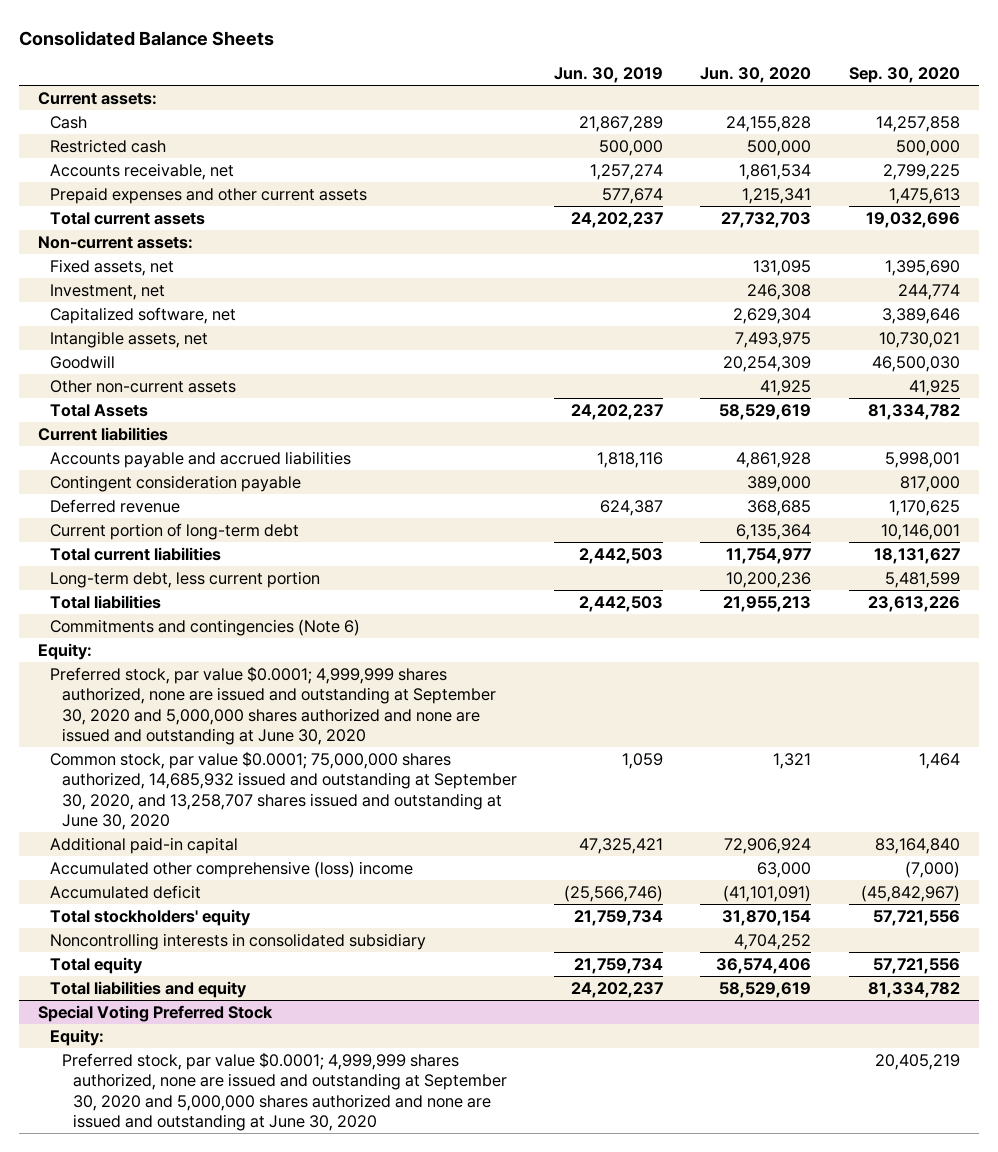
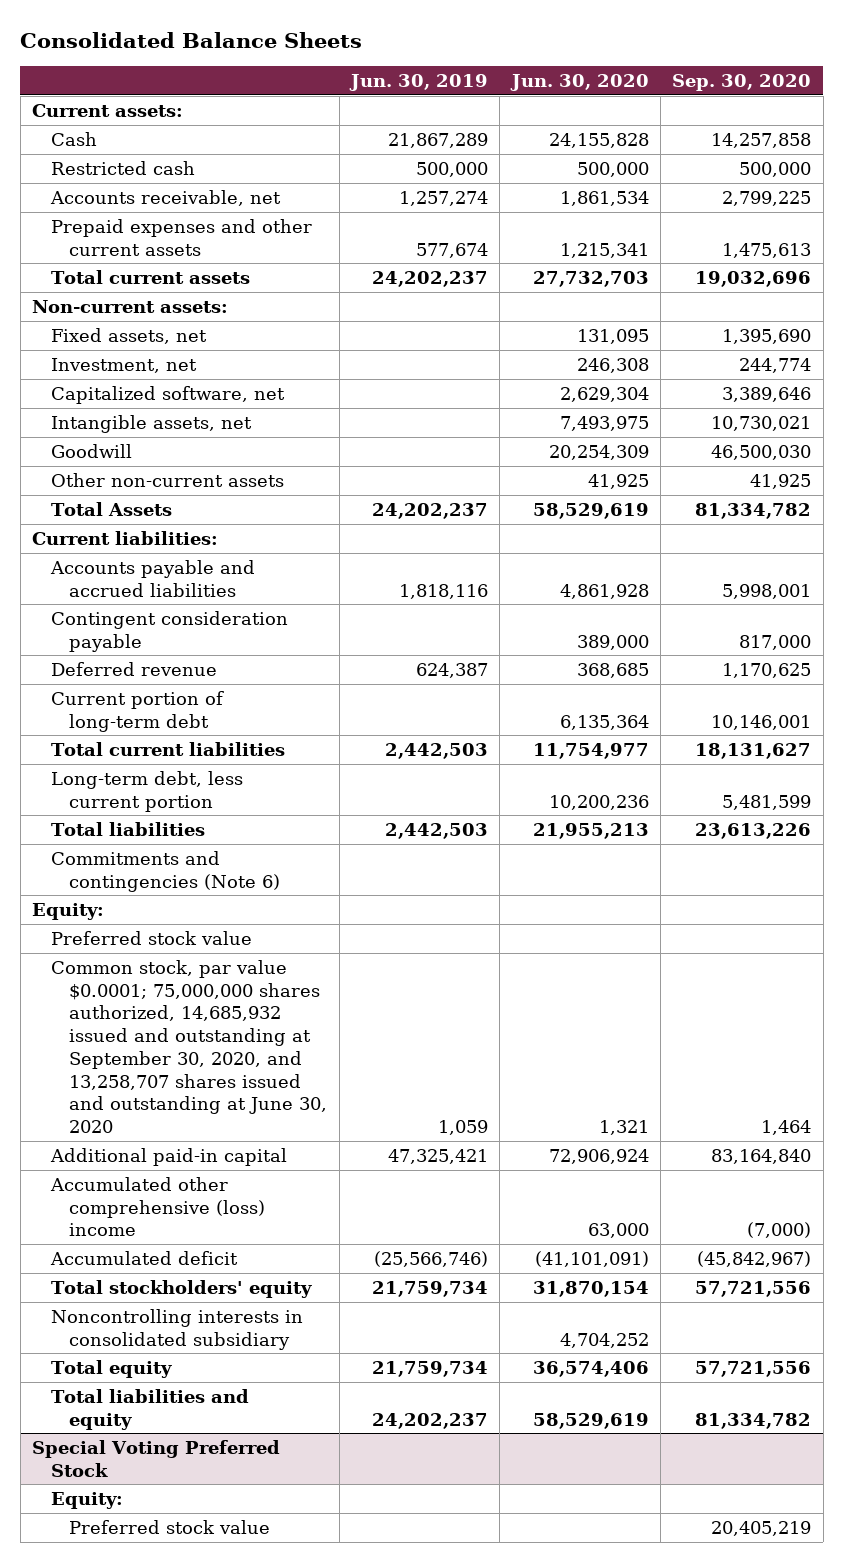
[38,426,169,441] Current liabilities -> [32,530,219,545] Current liabilities:
[49,665,496,745] Preferred stock, par value $0.0001; 4,999,999 shares authorized, none are issued and outstanding at September 30, 2020 and 5,000,000 shares authorized and none are issued and outstanding at June 30, 2020 -> [50,930,252,945] Preferred stock value
[61,1051,508,1131] Preferred stock, par value $0.0001; 4,999,999 shares authorized, none are issued and outstanding at September 30, 2020 and 5,000,000 shares authorized and none are issued and outstanding at June 30, 2020 -> [69,1519,271,1534] Preferred stock value

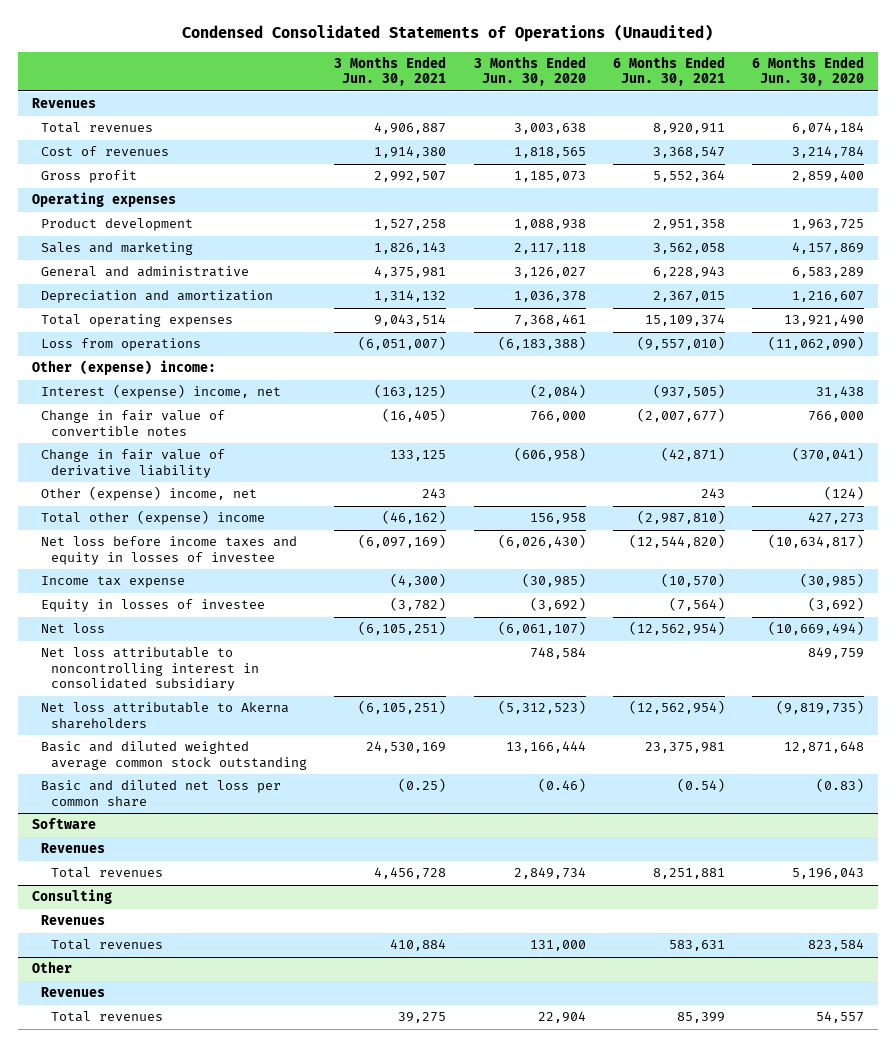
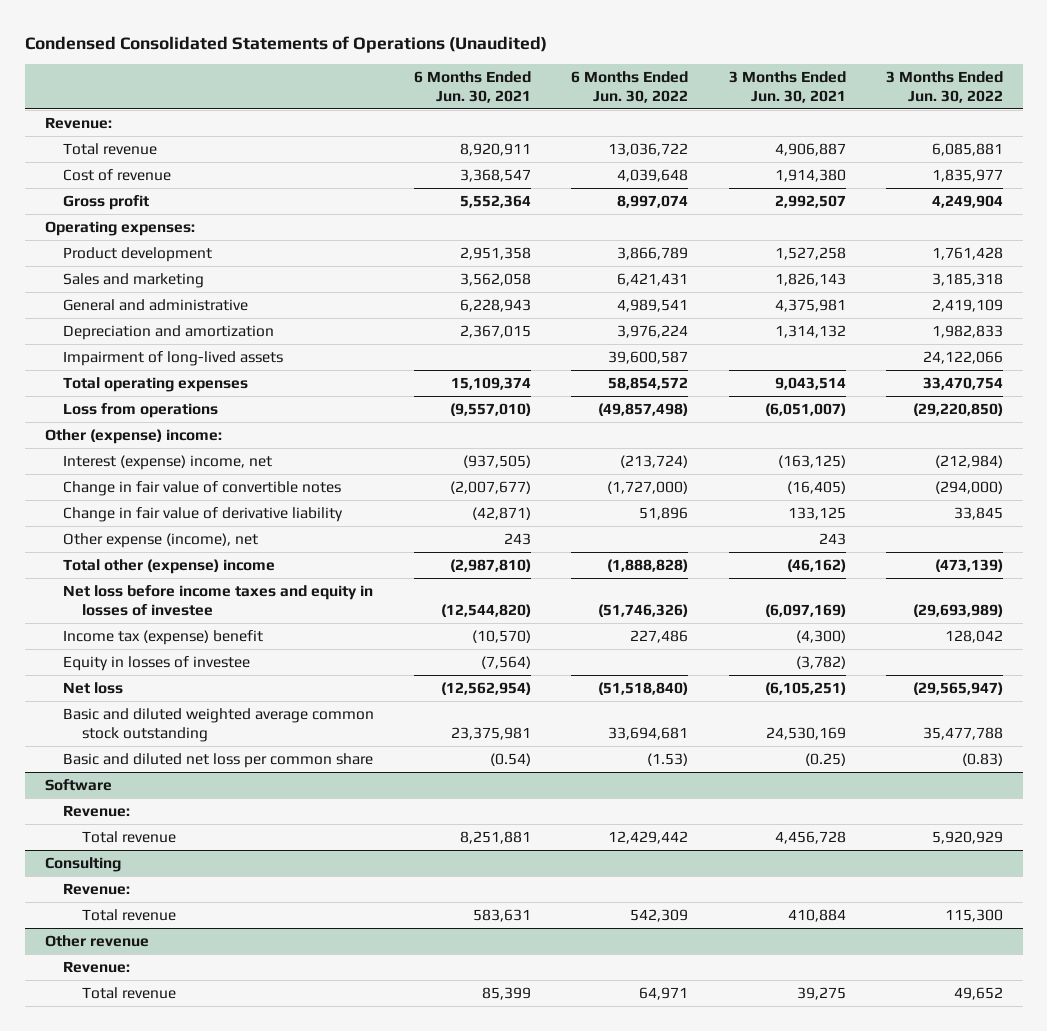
[473,55,586,87] 3 Months Ended Jun. 30, 2020 -> none
[752,55,865,87] 6 Months Ended Jun. 30, 2020 -> none
none -> [571,70,689,103] 6 Months Ended Jun. 30, 2022
none -> [885,70,1003,103] 3 Months Ended Jun. 30, 2022
[31,98,96,109] Revenues -> [44,116,112,129] Revenue:
[41,122,154,134] Total revenues -> [63,142,158,155] Total revenue
[41,146,170,157] Cost of revenues -> [63,168,172,181] Cost of revenue
[31,192,176,208] Operating expenses -> [44,220,195,236] Operating expenses:
none -> [63,350,284,366] Impairment of long-lived assets
[41,486,258,502] Other (expense) income, net -> [63,532,259,548] Other expense (income), net
[41,576,186,589] Income tax expense -> [63,629,264,645] Income tax (expense) benefit
[41,647,259,692] Net loss attributable to noncontrolling interest in consolidated subsidiary -> none
[41,702,290,729] Net loss attributable to Akerna shareholders -> none
[41,843,106,854] Revenues -> [63,804,131,817] Revenue:
[50,867,163,879] Total revenues -> [81,830,176,843] Total revenue
[41,915,106,926] Revenues -> [63,882,131,895] Revenue:
[50,939,163,951] Total revenues -> [81,908,176,921] Total revenue
[31,961,72,974] Other -> [44,934,149,947] Other revenue
[41,987,106,998] Revenues -> [63,960,131,973] Revenue:
[50,1011,163,1023] Total revenues -> [81,986,176,999] Total revenue

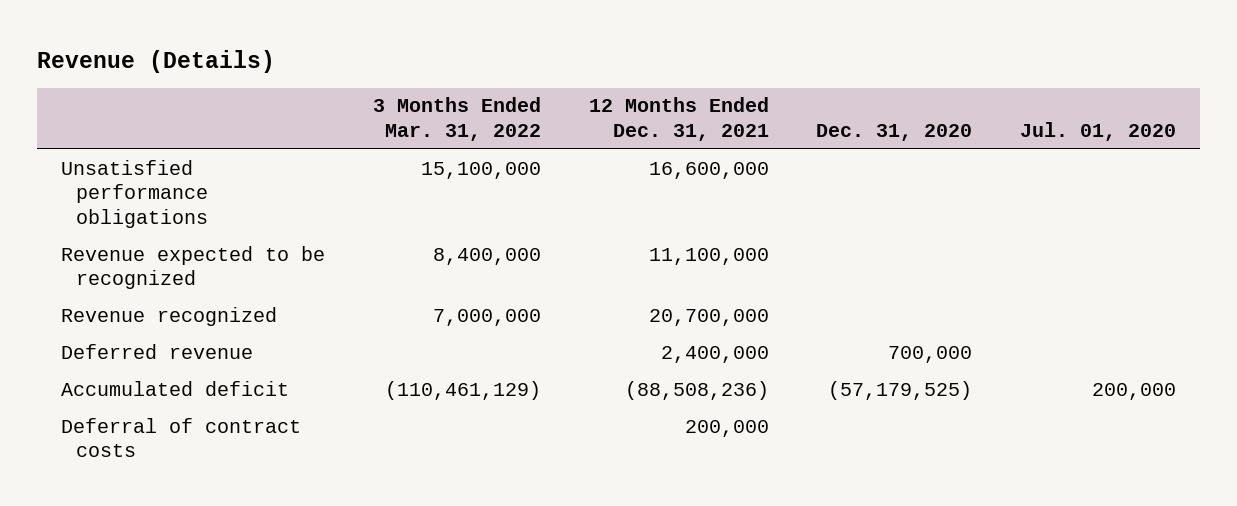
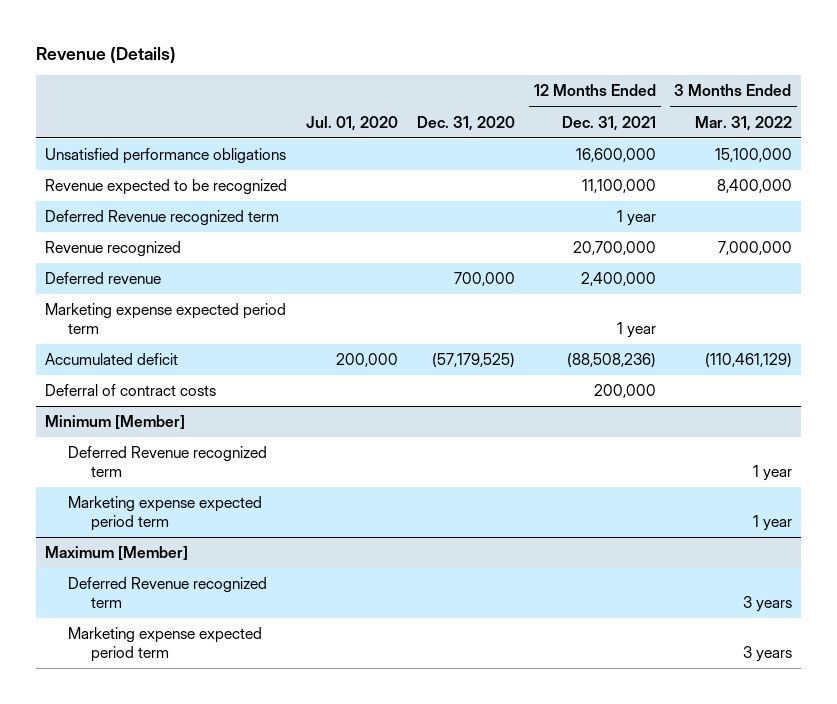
none -> [45,210,280,227] Deferred Revenue recognized term
none -> [45,303,287,335] Marketing expense expected period term
none -> [45,415,186,430] Minimum [Member]
none -> [68,446,268,478] Deferred Revenue recognized term
none -> [68,496,263,532] Marketing expense expected period term
none -> [45,546,189,561] Maximum [Member]
none -> [68,577,268,609] Deferred Revenue recognized term
none -> [68,627,263,663] Marketing expense expected period term

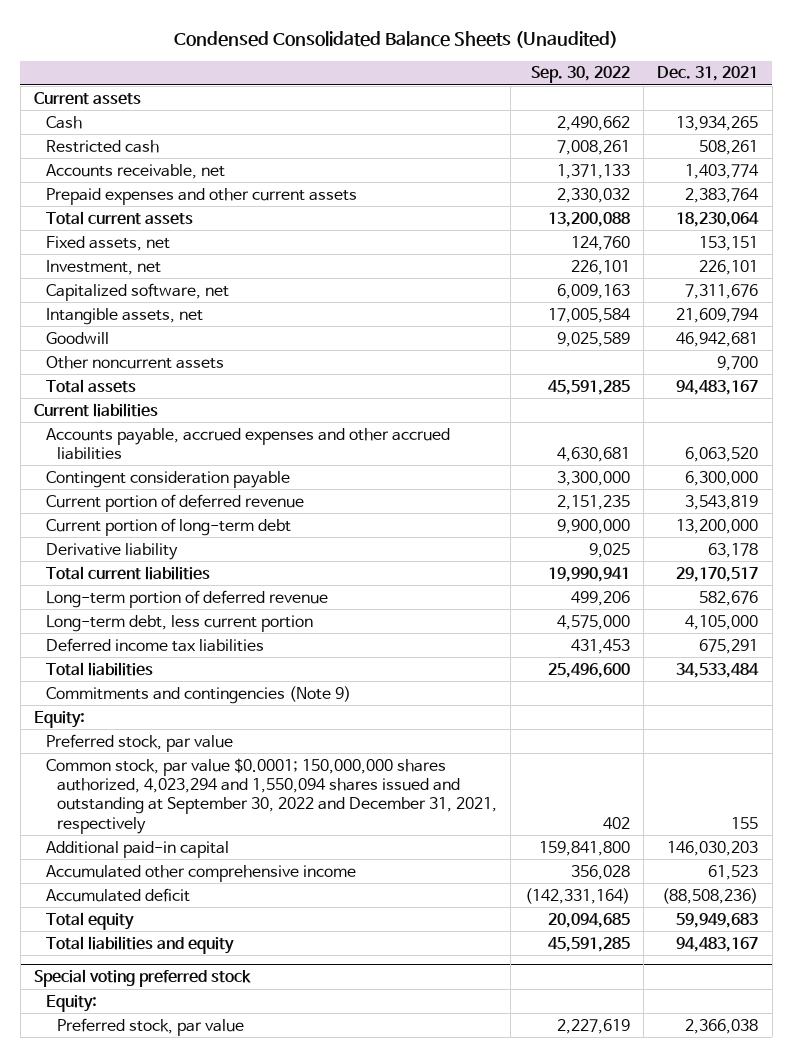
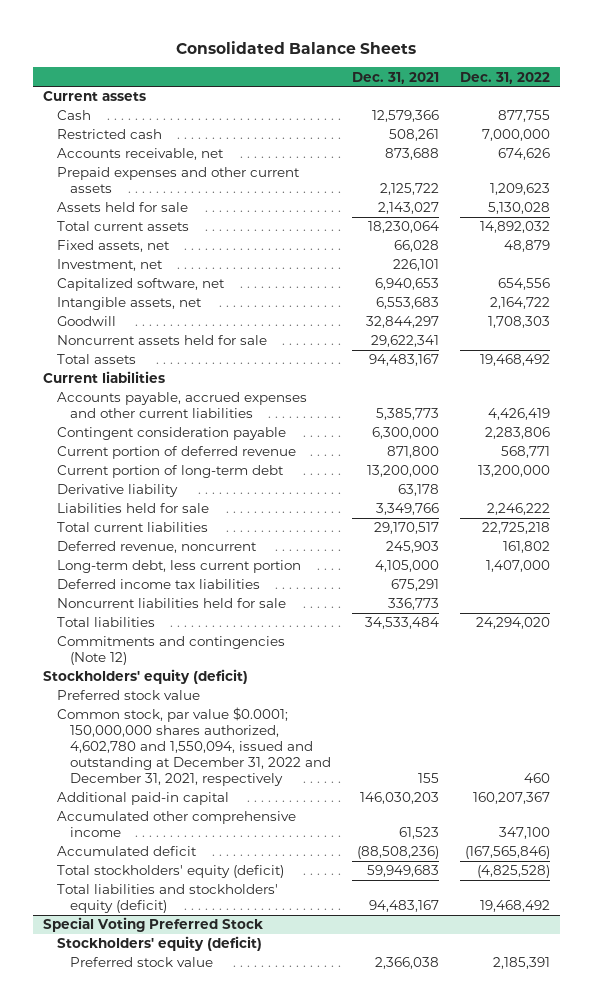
[174,30,619,48] Condensed Consolidated Balance Sheets (Unaudited) -> [176,40,417,54] Consolidated Balance Sheets
[530,66,630,84] Sep. 30, 2022 -> none
none -> [459,71,550,84] Dec. 31, 2022
[676,115,759,131] 13,934,265 -> [371,110,439,123] 12,579,366
[685,163,760,179] 1,403,774 -> [384,148,439,161] 873,688
[685,187,760,203] 2,383,764 -> [379,183,439,196] 2,125,722
none -> [56,202,188,213] Assets held for sale
[699,235,759,251] 153,151 -> [393,240,439,253] 66,028
[45,355,224,369] Other noncurrent assets -> none
[685,283,759,299] 7,311,676 -> [374,278,439,291] 6,940,653
[676,307,760,323] 21,609,794 -> [375,297,439,310] 6,553,683
[676,331,759,347] 46,942,681 -> [365,316,439,329] 32,844,297
none -> [56,335,267,346] Noncurrent assets held for sale
[45,427,450,461] Accounts payable, accrued expenses and other accrued liabilities -> [56,392,307,419] Accounts payable, accrued expenses and other current liabilities
[685,447,759,463] 6,063,520 -> [375,408,439,421] 5,385,773
[685,494,759,510] 3,543,819 -> [386,446,439,459] 871,800
none -> [56,503,209,514] Liabilities held for sale
[45,589,328,608] Long-term portion of deferred revenue -> [56,541,257,554] Deferred revenue, noncurrent
[699,590,759,606] 582,676 -> [385,541,439,554] 245,903
none -> [56,598,286,609] Noncurrent liabilities held for sale
[45,685,351,704] Commitments and contingencies (Note 9) -> [56,636,285,666] Commitments and contingencies (Note 12)
[34,710,86,728] Equity: -> [43,669,249,685] Stockholders' equity (deficit)
[45,733,233,752] Preferred stock, par value -> [56,690,200,701] Preferred stock value
[45,757,498,834] Common stock, par value $0.0001; 150,000,000 shares authorized, 4,023,294 and 1,550,094 shares issued and outstanding at September 30, 2022 and December 31, 2021, respectively -> [56,707,331,787] Common stock, par value $0.0001; 150,000,000 shares authorized, 4,602,780 and 1,550,094, issued and outstanding at December 31, 2022 and December 31, 2021, respectively
[45,911,134,930] Total equity -> [56,865,284,879] Total stockholders' equity (deficit)
[45,935,234,954] Total liabilities and equity -> [56,884,278,914] Total liabilities and stockholders' equity (deficit)
[34,969,252,988] Special voting preferred stock -> [43,917,264,933] Special Voting Preferred Stock
[45,994,97,1012] Equity: -> [56,936,262,952] Stockholders' equity (deficit)
[57,1017,245,1036] Preferred stock, par value -> [69,957,213,968] Preferred stock value

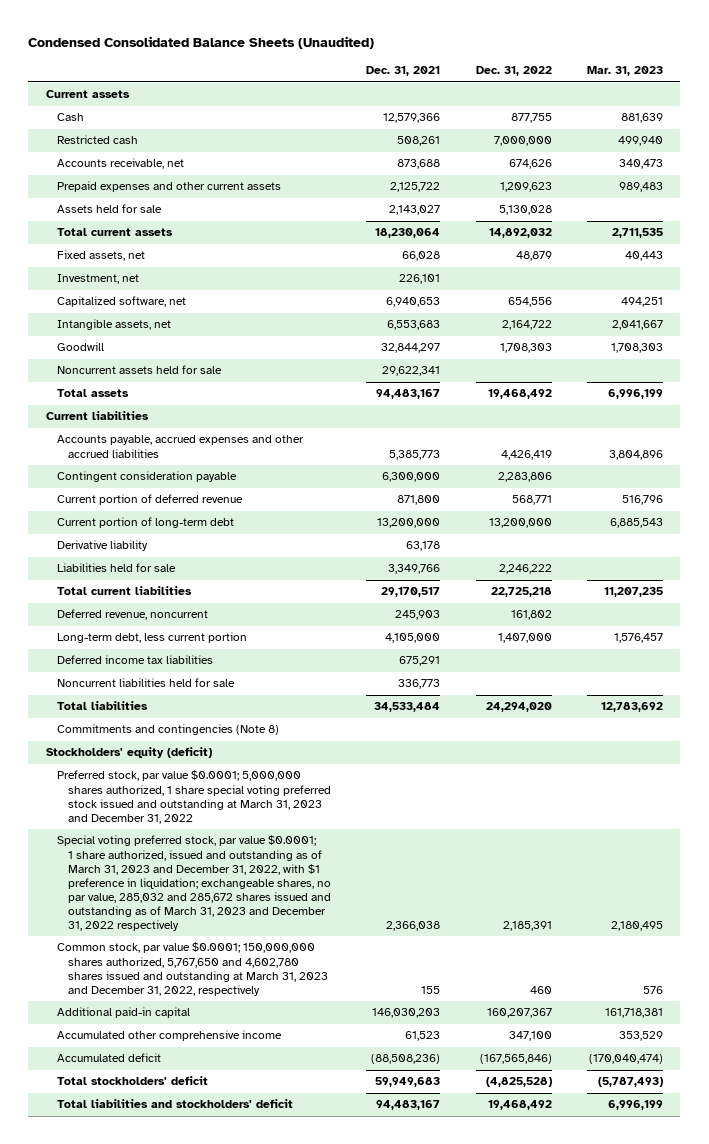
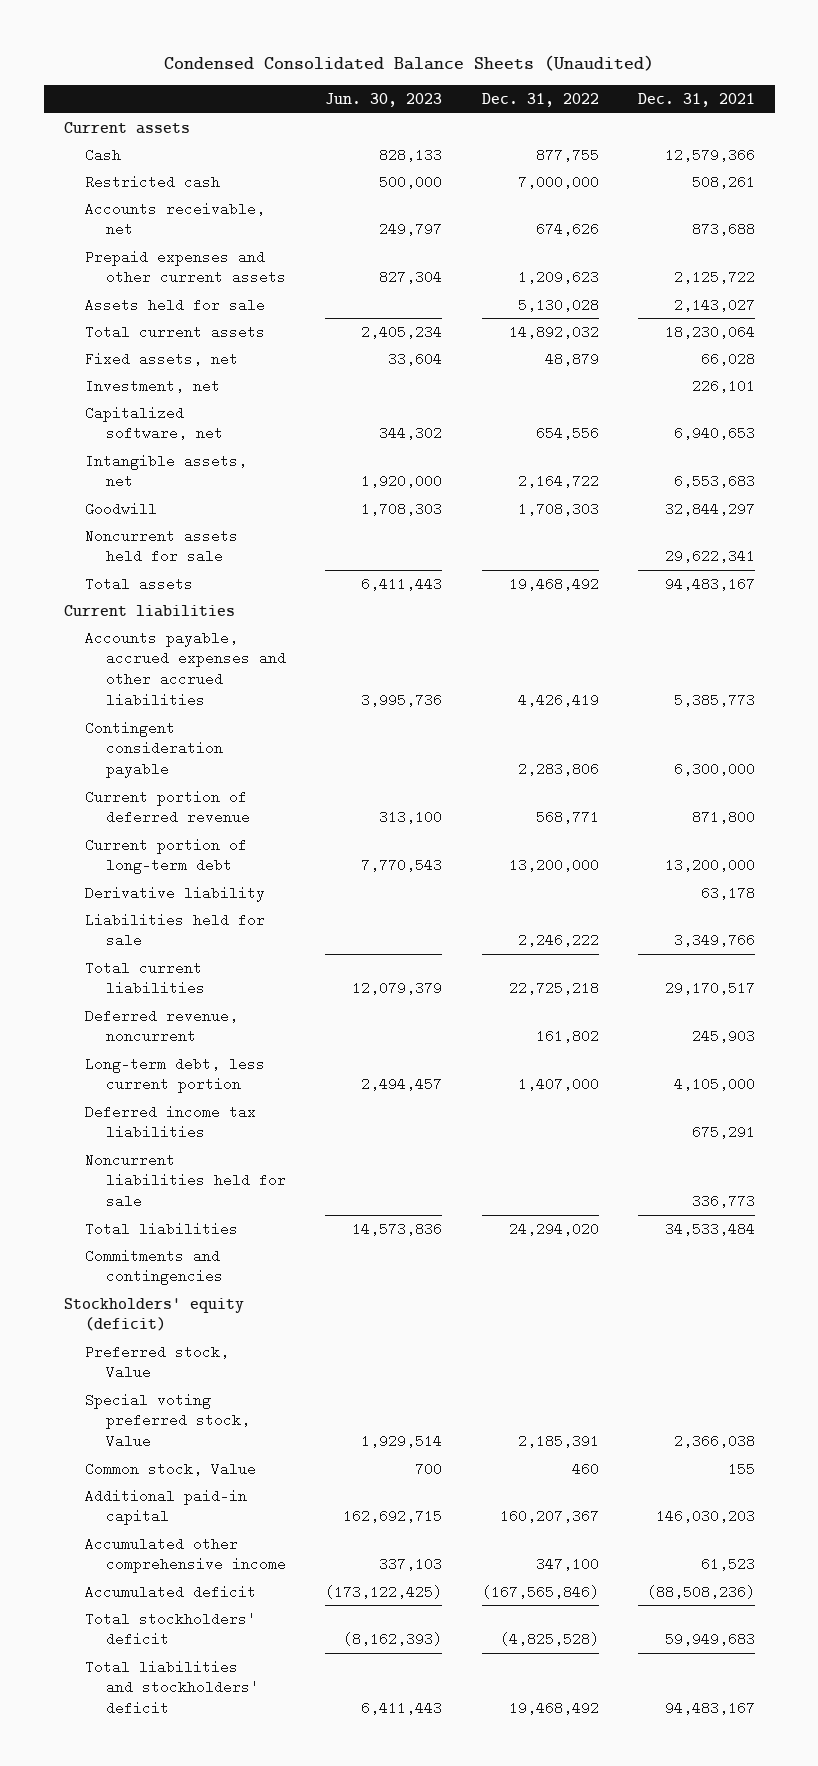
[586,66,663,77] Mar. 31, 2023 -> none
none -> [325,93,443,108] Jun. 30, 2023
[56,724,279,736] Commitments and contingencies (Note 8) -> [84,1248,223,1286] Commitments and contingencies
[56,770,331,824] Preferred stock, par value $0.0001; 5,000,000 shares authorized, 1 share special voting preferred stock issued and outstanding at March 31, 2023 and December 31, 2022 -> [84,1344,229,1380] Preferred stock, Value
[56,835,331,932] Special voting preferred stock, par value $0.0001; 1 share authorized, issued and outstanding as of March 31, 2023 and December 31, 2022, with $1 preference in liquidation; exchangeable shares, no par value, 285,032 and 285,672 shares issued and outstanding as of March 31, 2023 and December 31, 2022 respectively -> [84,1392,250,1449] Special voting preferred stock, Value
[56,942,328,996] Common stock, par value $0.0001; 150,000,000 shares authorized, 5,767,650 and 4,602,780 shares issued and outstanding at March 31, 2023 and December 31, 2022, respectively -> [84,1461,256,1476] Common stock, Value

